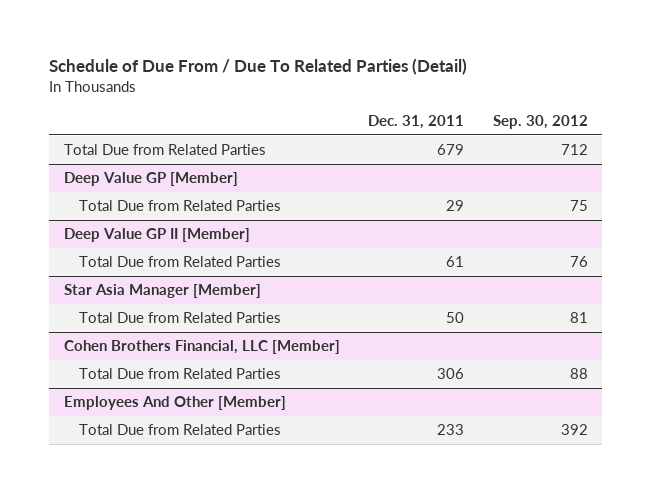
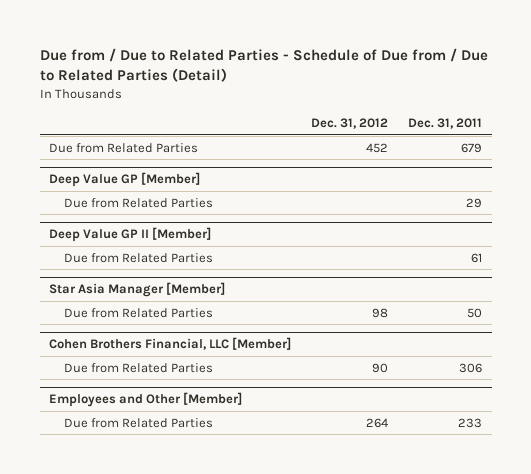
[49,58,468,76] Schedule of Due From / Due To Related Parties (Detail) -> [39,47,488,83] Due from / Due to Related Parties - Schedule of Due from / Due to Related Parties (Detail)
[492,115,588,130] Sep. 30, 2012 -> none
none -> [311,117,389,129] Dec. 31, 2012
[63,144,266,156] Total Due from Related Parties -> [49,142,199,153] Due from Related Parties
[79,200,282,212] Total Due from Related Parties -> [63,197,213,208] Due from Related Parties
[79,256,282,268] Total Due from Related Parties -> [63,252,213,263] Due from Related Parties
[79,312,282,324] Total Due from Related Parties -> [63,307,213,318] Due from Related Parties
[79,368,282,380] Total Due from Related Parties -> [63,362,213,373] Due from Related Parties
[63,396,286,411] Employees And Other [Member] -> [49,392,243,408] Employees and Other [Member]
[79,424,282,436] Total Due from Related Parties -> [63,417,213,428] Due from Related Parties

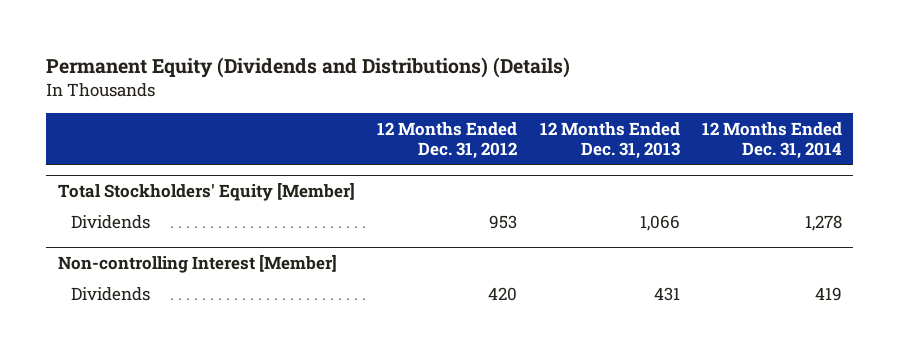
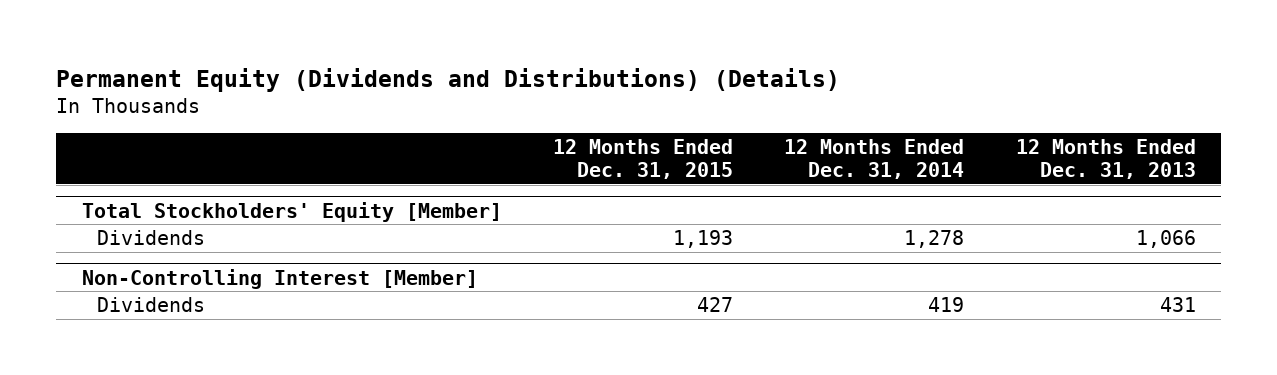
[377,121,518,160] 12 Months Ended Dec. 31, 2012 -> none
none -> [552,138,733,179] 12 Months Ended Dec. 31, 2015
[57,253,337,273] Non-controlling Interest [Member] -> [81,268,478,289] Non-Controlling Interest [Member]

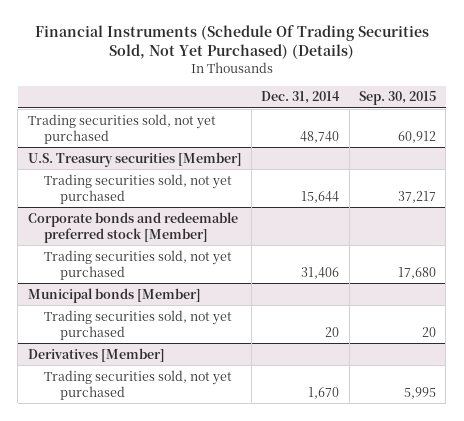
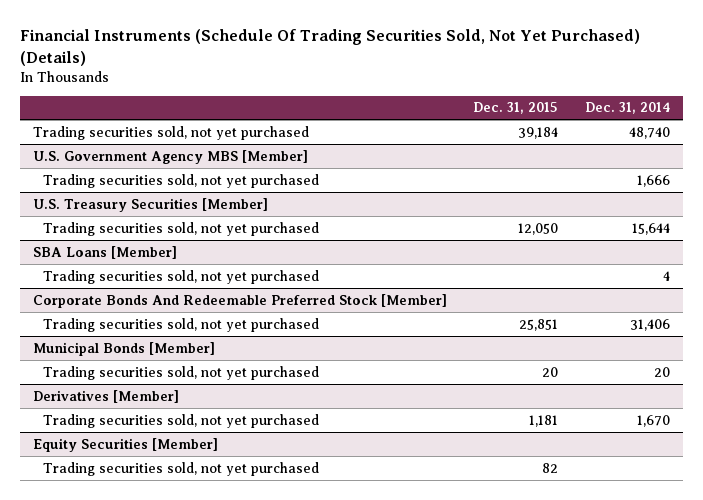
[358,91,436,106] Sep. 30, 2015 -> none
none -> [473,102,559,115] Dec. 31, 2015
none -> [32,149,308,164] U.S. Government Agency MBS [Member]
none -> [43,173,320,188] Trading securities sold, not yet purchased
[27,151,242,167] U.S. Treasury securities [Member] -> [32,197,268,212] U.S. Treasury Securities [Member]
none -> [32,245,177,259] SBA Loans [Member]
none -> [43,269,320,284] Trading securities sold, not yet purchased
[27,211,238,243] Corporate bonds and redeemable preferred stock [Member] -> [32,293,447,308] Corporate Bonds And Redeemable Preferred Stock [Member]
[27,287,201,303] Municipal bonds [Member] -> [32,341,215,356] Municipal Bonds [Member]
none -> [32,437,218,452] Equity Securities [Member]
none -> [43,461,320,476] Trading securities sold, not yet purchased

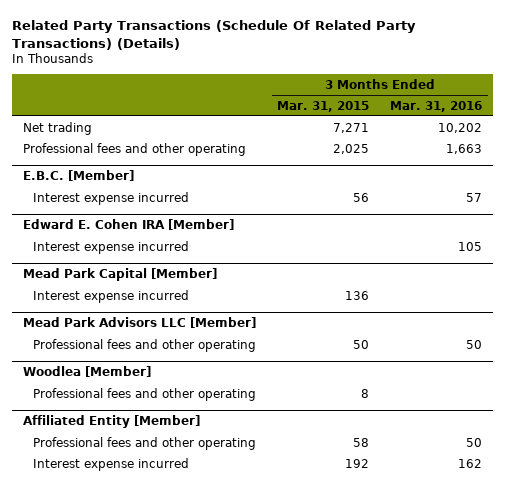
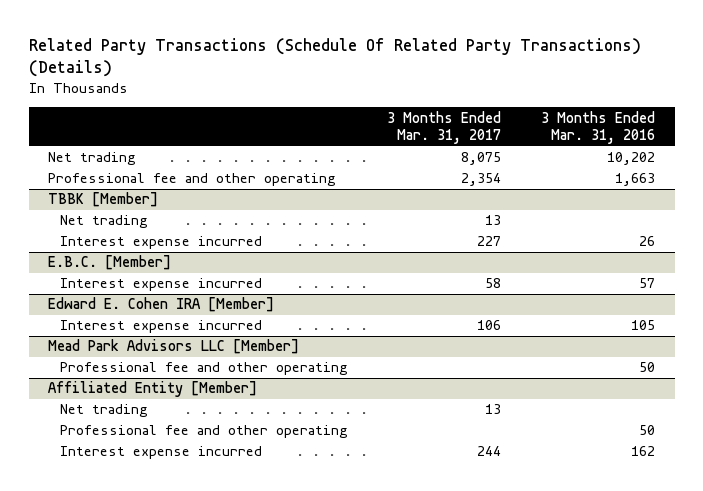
[277,100,370,112] Mar. 31, 2015 -> none
none -> [387,110,502,145] 3 Months Ended Mar. 31, 2017
[22,142,246,156] Professional fees and other operating -> [48,173,337,187] Professional fee and other operating
none -> [48,192,159,208] TBBK [Member]
none -> [59,215,148,229] Net trading
none -> [59,236,262,250] Interest expense incurred
[22,268,217,282] Mead Park Capital [Member] -> none
[32,289,189,303] Interest expense incurred -> none
[22,366,151,378] Woodlea [Member] -> none
[32,387,256,401] Professional fees and other operating -> none
[32,338,256,352] Professional fees and other operating -> [59,362,348,376] Professional fee and other operating
none -> [59,404,148,418] Net trading
[32,436,256,450] Professional fees and other operating -> [59,425,348,439] Professional fee and other operating

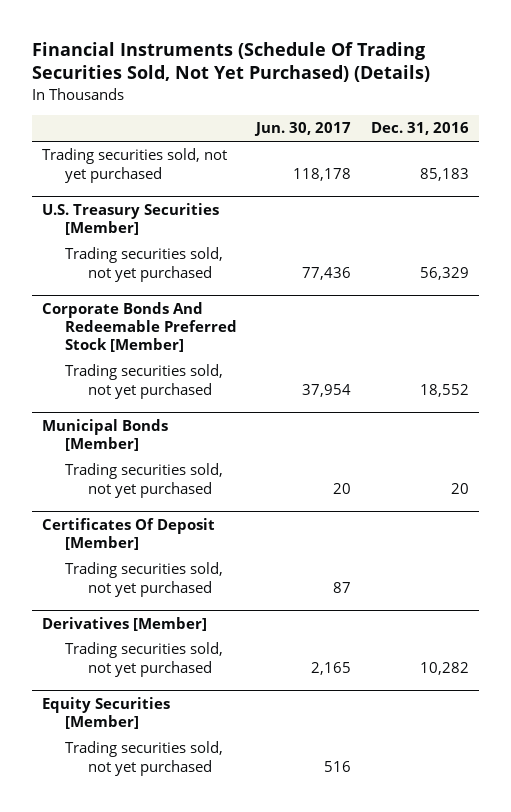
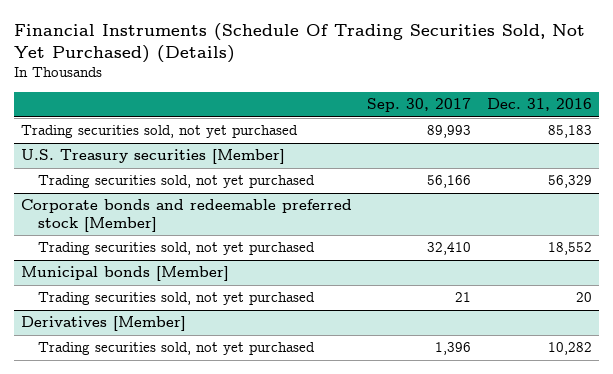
[254,122,352,137] Jun. 30, 2017 -> none
none -> [367,98,472,113] Sep. 30, 2017
[41,202,219,236] U.S. Treasury Securities [Member] -> [21,149,286,165] U.S. Treasury securities [Member]
[41,301,237,353] Corporate Bonds And Redeemable Preferred Stock [Member] -> [21,199,353,232] Corporate bonds and redeemable preferred stock [Member]
[41,418,168,452] Municipal Bonds [Member] -> [21,266,230,282] Municipal bonds [Member]
[41,517,215,551] Certificates Of Deposit [Member] -> none
[64,562,223,597] Trading securities sold, not yet purchased -> none
[41,696,170,730] Equity Securities [Member] -> none
[64,741,223,776] Trading securities sold, not yet purchased -> none

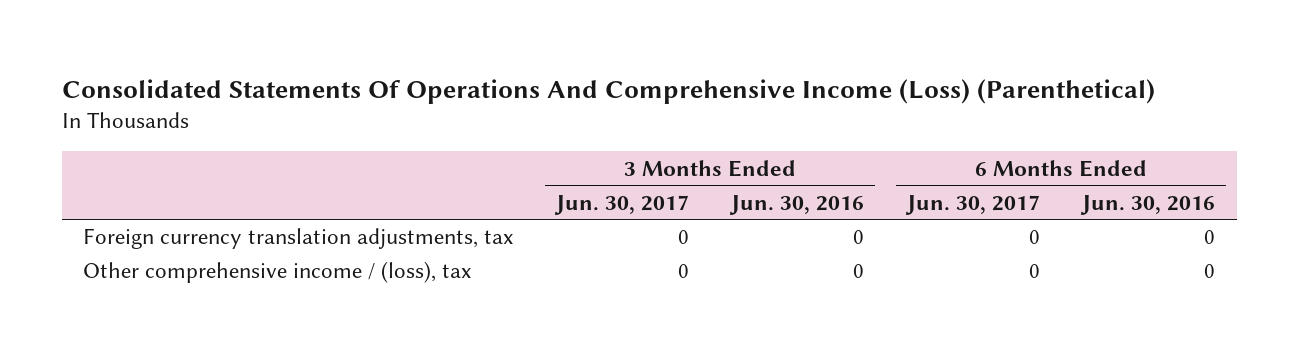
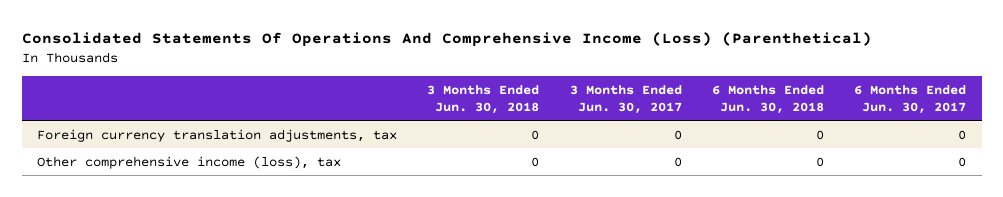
[729,194,865,215] Jun. 30, 2016 -> none
[1080,194,1216,215] Jun. 30, 2016 -> none
none -> [427,84,540,115] 3 Months Ended Jun. 30, 2018
none -> [712,84,825,115] 6 Months Ended Jun. 30, 2018
[83,261,472,284] Other comprehensive income / (loss), tax -> [37,155,342,169] Other comprehensive income (loss), tax

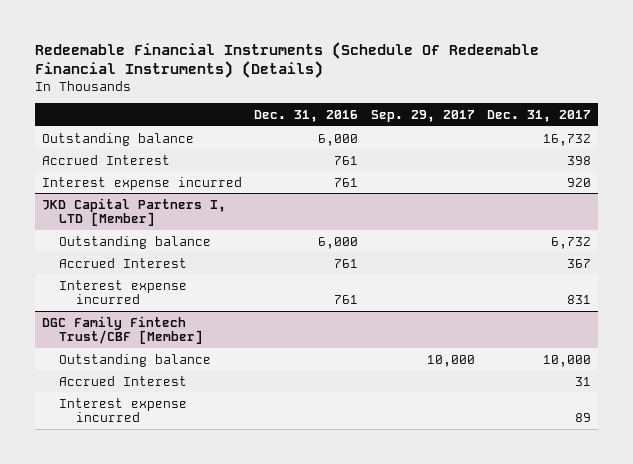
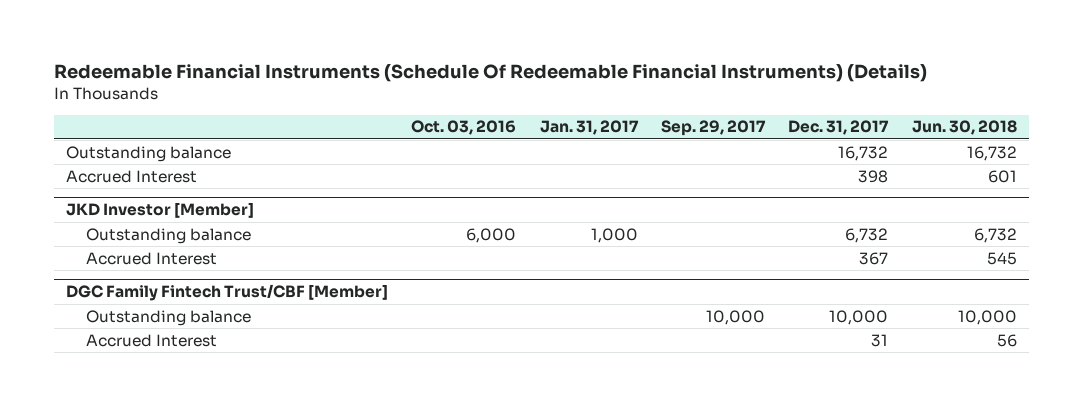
[254,109,359,122] Dec. 31, 2016 -> none
none -> [411,120,517,136] Oct. 03, 2016
none -> [539,120,639,136] Jan. 31, 2017
none -> [911,120,1017,136] Jun. 30, 2018
[41,176,242,190] Interest expense incurred -> none
[41,197,226,227] JKD Capital Partners I, LTD [Member] -> [65,202,254,219] JKD Investor [Member]
[58,279,187,305] Interest expense incurred -> none
[58,397,187,423] Interest expense incurred -> none

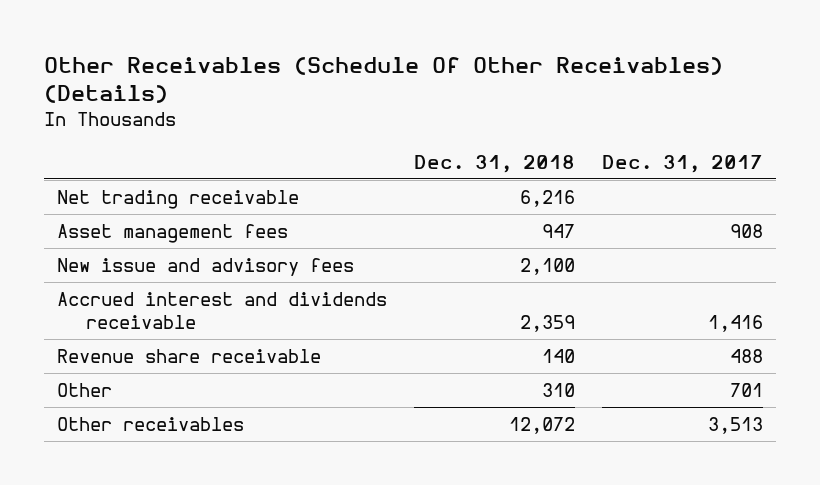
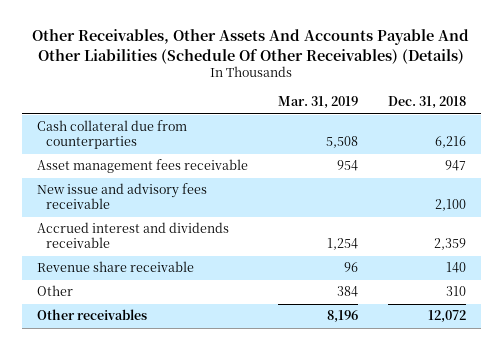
[43,56,723,104] Other Receivables (Schedule Of Other Receivables) (Details) -> [32,29,470,64] Other Receivables, Other Assets And Accounts Payable And Other Liabilities (Schedule Of Other Receivables) (Details)
[601,154,763,173] Dec. 31, 2017 -> none
none -> [277,96,358,110] Mar. 31, 2019
[57,190,300,210] Net trading receivable -> [36,120,187,150] Cash collateral due from counterparties
[57,224,289,244] Asset management fees -> [36,159,248,174] Asset management fees receivable
[57,258,355,277] New issue and advisory fees -> [36,183,207,210] New issue and advisory fees receivable

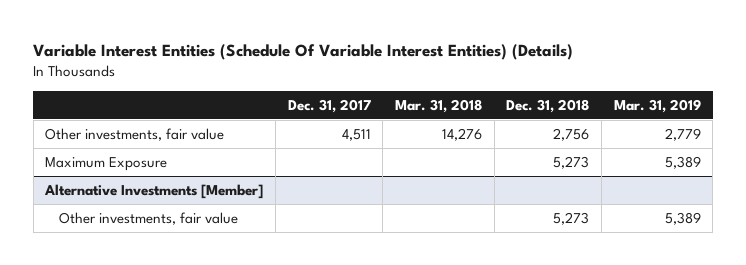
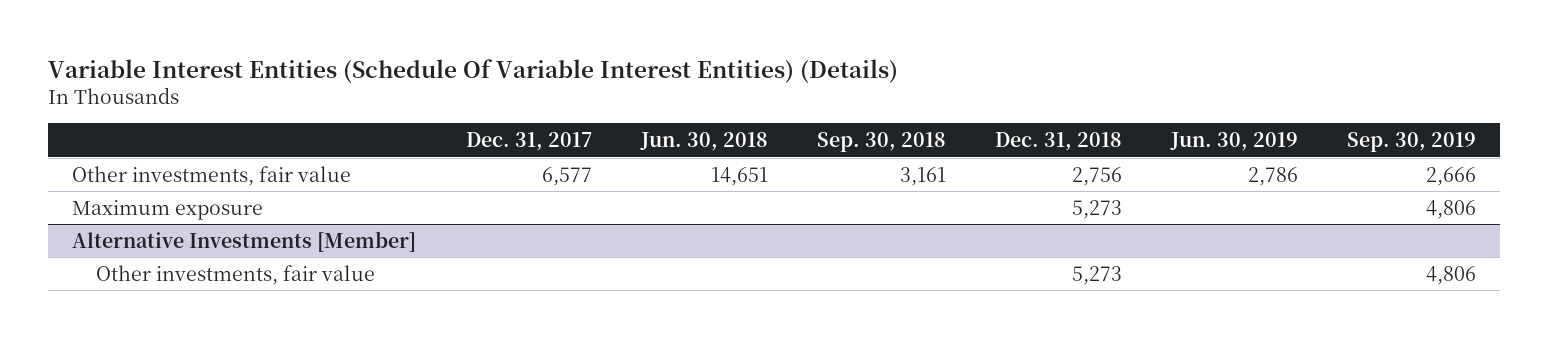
[394,98,482,113] Mar. 31, 2018 -> none
[613,98,701,113] Mar. 31, 2019 -> none
none -> [639,132,768,152] Jun. 30, 2018
none -> [816,132,946,153] Sep. 30, 2018
none -> [1169,132,1298,152] Jun. 30, 2019
none -> [1346,132,1476,153] Sep. 30, 2019
[341,128,371,141] 4,511 -> [541,166,592,186] 6,577
[45,156,168,171] Maximum Exposure -> [72,199,264,220] Maximum exposure

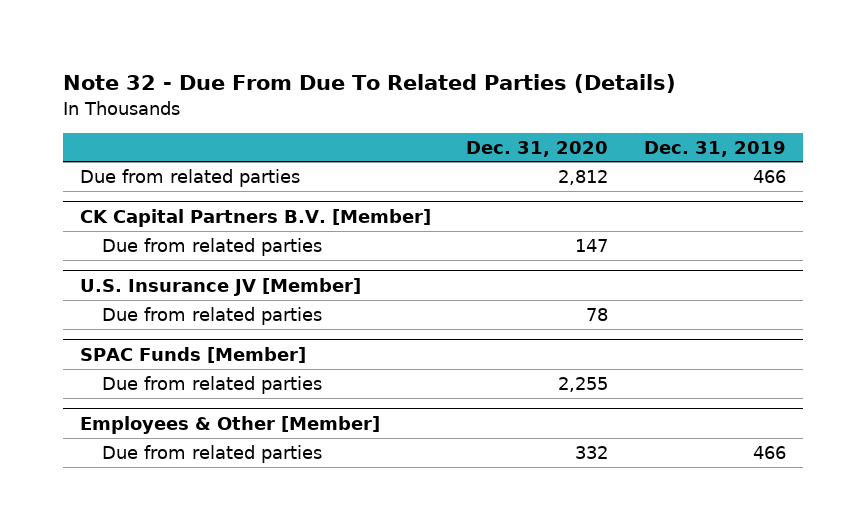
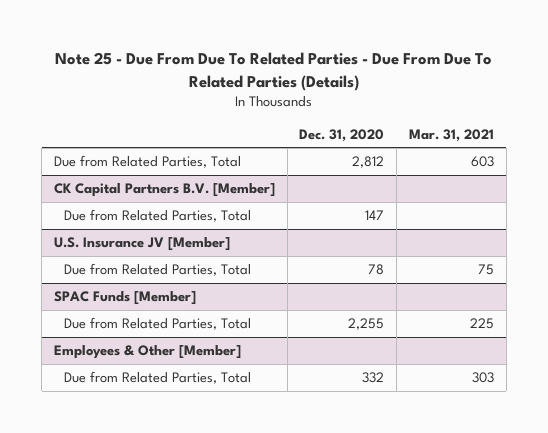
[62,74,676,94] Note 32 - Due From Due To Related Parties (Details) -> [54,52,492,91] Note 25 - Due From Due To Related Parties - Due From Due To Related Parties (Details)
[643,140,786,157] Dec. 31, 2019 -> none
none -> [408,128,494,142] Mar. 31, 2021
[80,169,301,188] Due from related parties -> [54,155,242,169] Due from Related Parties, Total
[102,238,323,257] Due from related parties -> [64,209,252,223] Due from Related Parties, Total
[102,307,323,326] Due from related parties -> [64,263,252,277] Due from Related Parties, Total
[102,376,323,395] Due from related parties -> [64,317,252,331] Due from Related Parties, Total
[102,445,323,464] Due from related parties -> [64,371,252,385] Due from Related Parties, Total

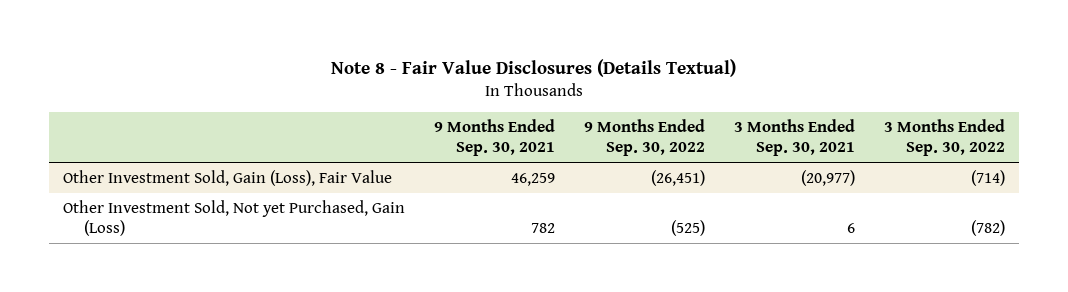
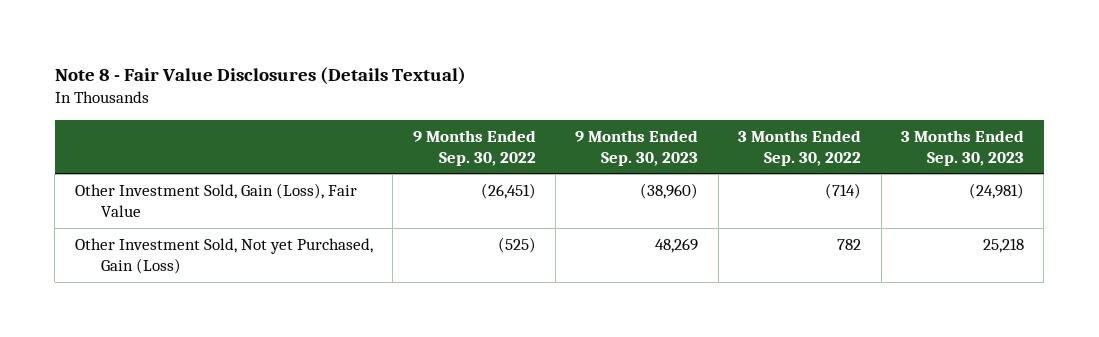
[434,119,556,157] 9 Months Ended Sep. 30, 2021 -> none
[733,119,855,157] 3 Months Ended Sep. 30, 2021 -> none
none -> [575,129,699,167] 9 Months Ended Sep. 30, 2023
none -> [901,129,1025,167] 3 Months Ended Sep. 30, 2023
[970,220,1005,237] (782) -> [837,238,862,250] 782

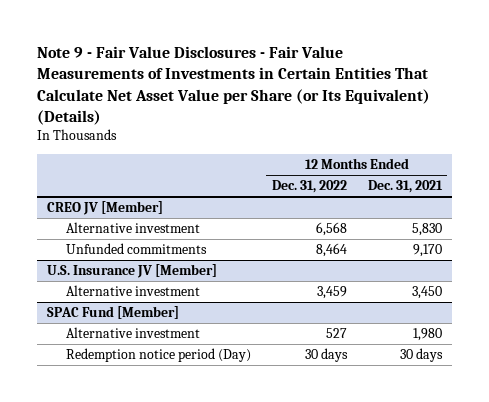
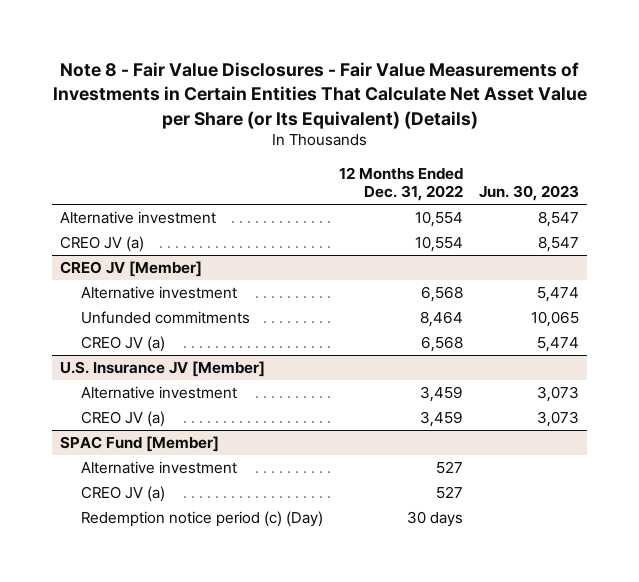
[36,46,430,125] Note 9 - Fair Value Disclosures - Fair Value Measurements of Investments in Certain Entities That Calculate Net Asset Value per Share (or Its Equivalent) (Details) -> [52,62,587,129] Note 8 - Fair Value Disclosures - Fair Value Measurements of Investments in Certain Entities That Calculate Net Asset Value per Share (or Its Equivalent) (Details)
[367,180,443,194] Dec. 31, 2021 -> none
none -> [478,185,579,202] Jun. 30, 2023
none -> [60,210,217,224] Alternative investment
none -> [60,235,145,252] CREO JV (a)
none -> [80,335,165,352] CREO JV (a)
none -> [80,410,165,427] CREO JV (a)
none -> [80,485,165,502] CREO JV (a)
[65,348,251,363] Redemption notice period (Day) -> [80,510,323,527] Redemption notice period (c) (Day)

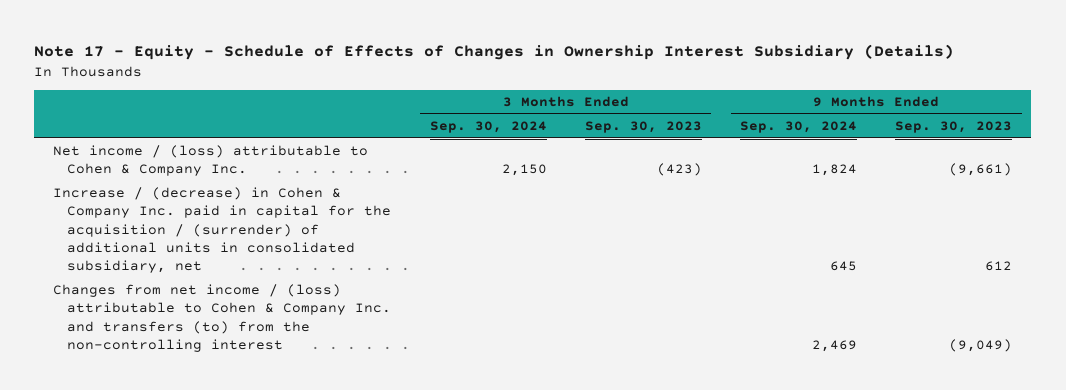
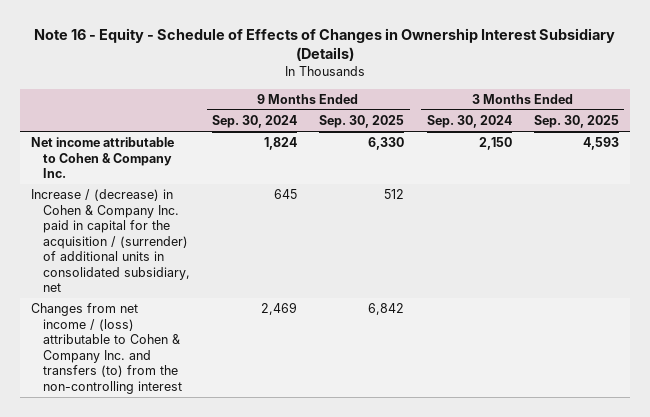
[34,44,955,61] Note 17 - Equity - Schedule of Effects of Changes in Ownership Interest Subsidiary (Details) -> [33,27,615,62] Note 16 - Equity - Schedule of Effects of Changes in Ownership Interest Subsidiary (Details)
[584,121,702,134] Sep. 30, 2023 -> none
[895,121,1013,134] Sep. 30, 2023 -> none
none -> [319,115,405,129] Sep. 30, 2025
none -> [533,115,619,129] Sep. 30, 2025
[53,145,369,177] Net income / (loss) attributable to Cohen & Company Inc. -> [31,137,175,179] Net income attributable to Cohen & Company Inc.

